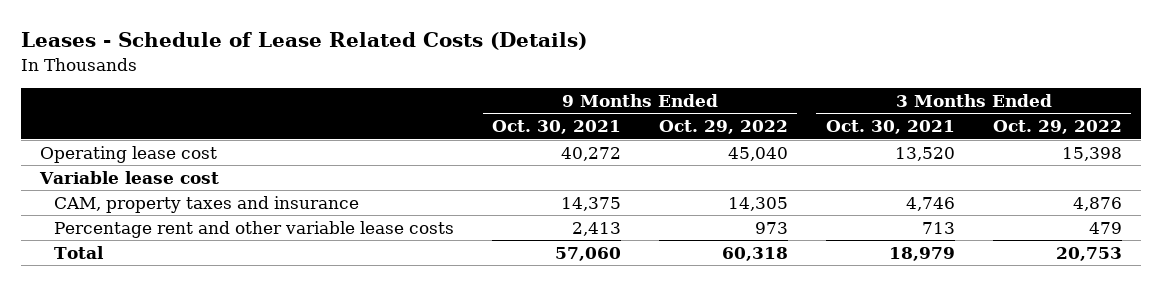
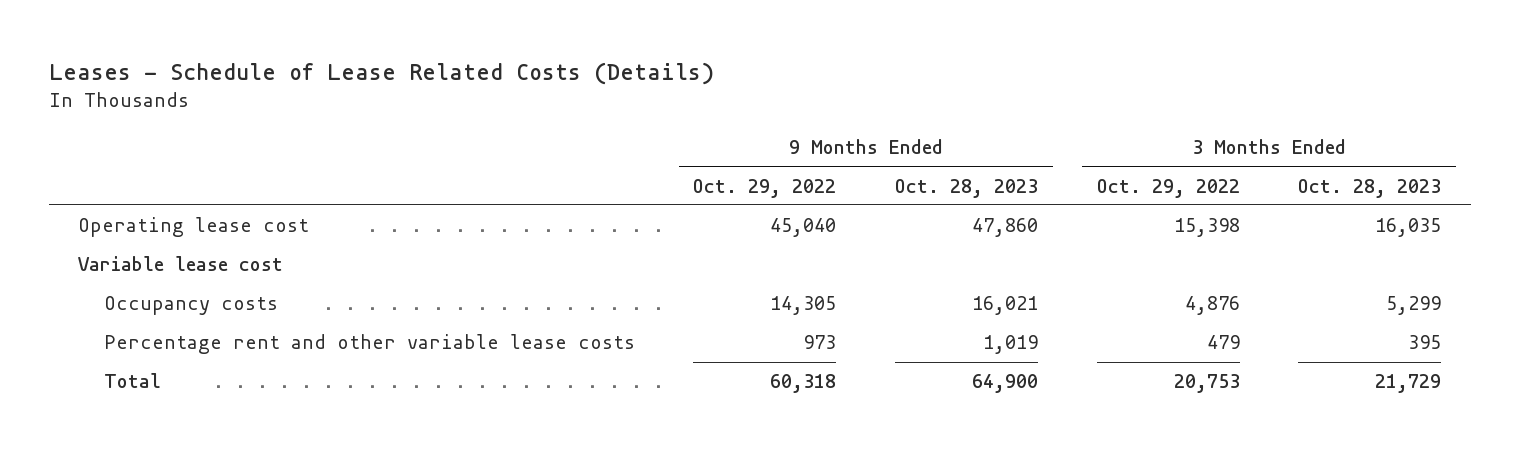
[492,120,622,135] Oct. 30, 2021 -> none
[825,120,955,135] Oct. 30, 2021 -> none
none -> [895,178,1039,198] Oct. 28, 2023
none -> [1298,178,1442,198] Oct. 28, 2023
[54,196,360,214] CAM, property taxes and insurance -> [103,296,278,316] Occupancy costs

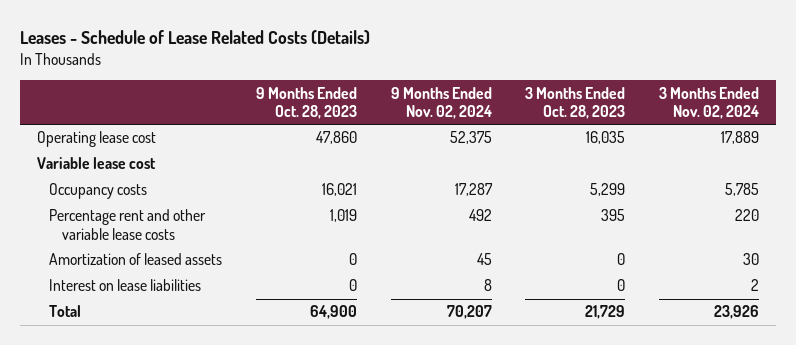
[693,178,837,198] Oct. 29, 2022 -> none
[1096,178,1240,198] Oct. 29, 2022 -> none
none -> [390,86,492,120] 9 Months Ended Nov. 02, 2024
none -> [658,86,759,120] 3 Months Ended Nov. 02, 2024
none -> [49,253,223,266] Amortization of leased assets
none -> [49,279,202,292] Interest on lease liabilities

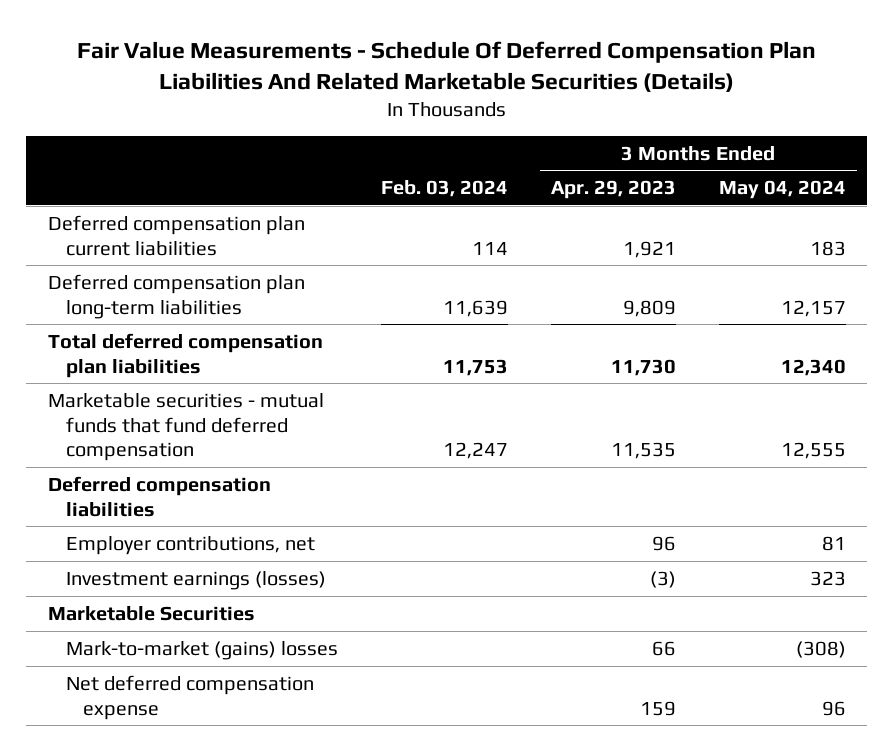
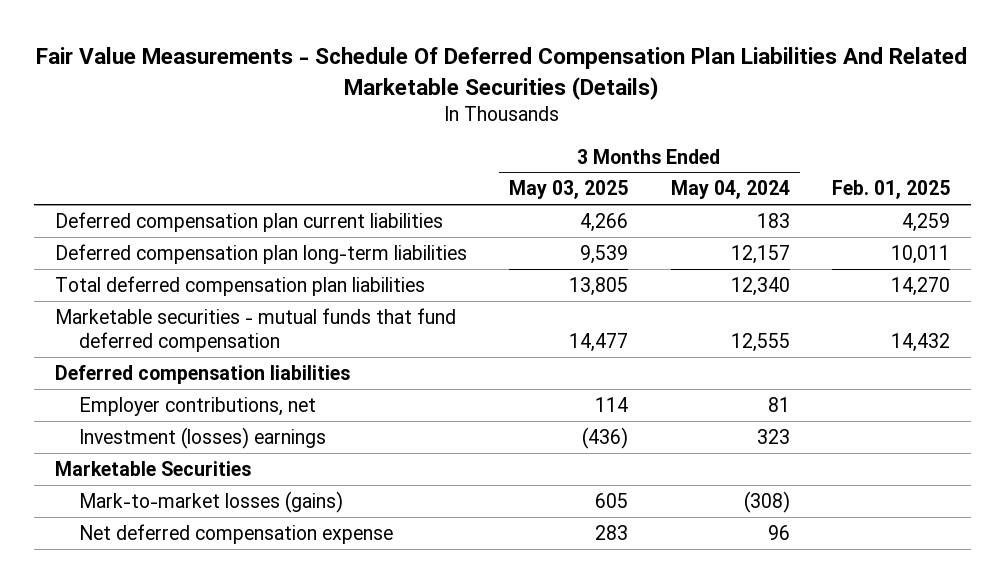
[380,180,508,198] Feb. 03, 2024 -> none
[550,180,676,200] Apr. 29, 2023 -> none
none -> [509,180,629,200] May 03, 2025
none -> [831,180,950,200] Feb. 01, 2025
[65,570,326,590] Investment earnings (losses) -> [79,426,327,449] Investment (losses) earnings
[65,640,338,660] Mark-to-market (gains) losses -> [79,490,344,513] Mark-to-market losses (gains)

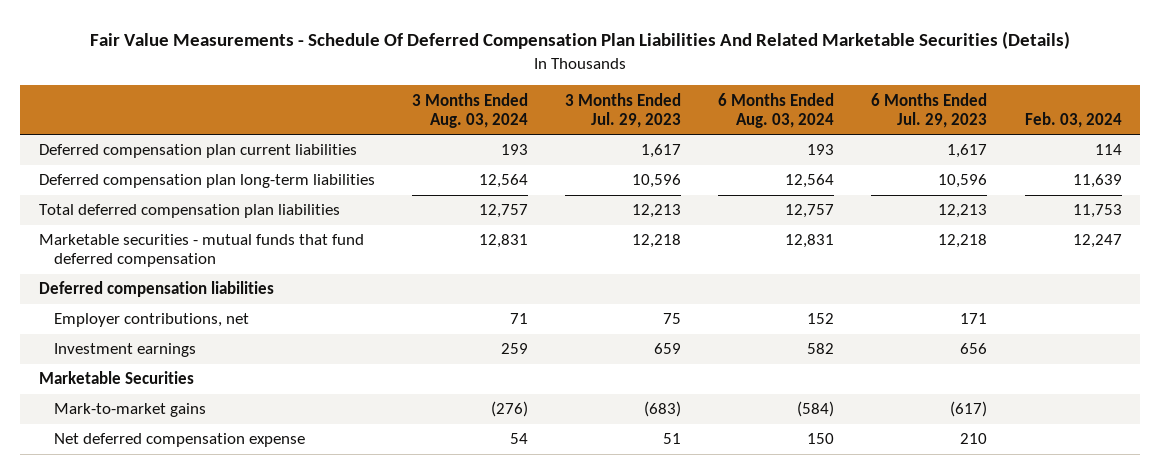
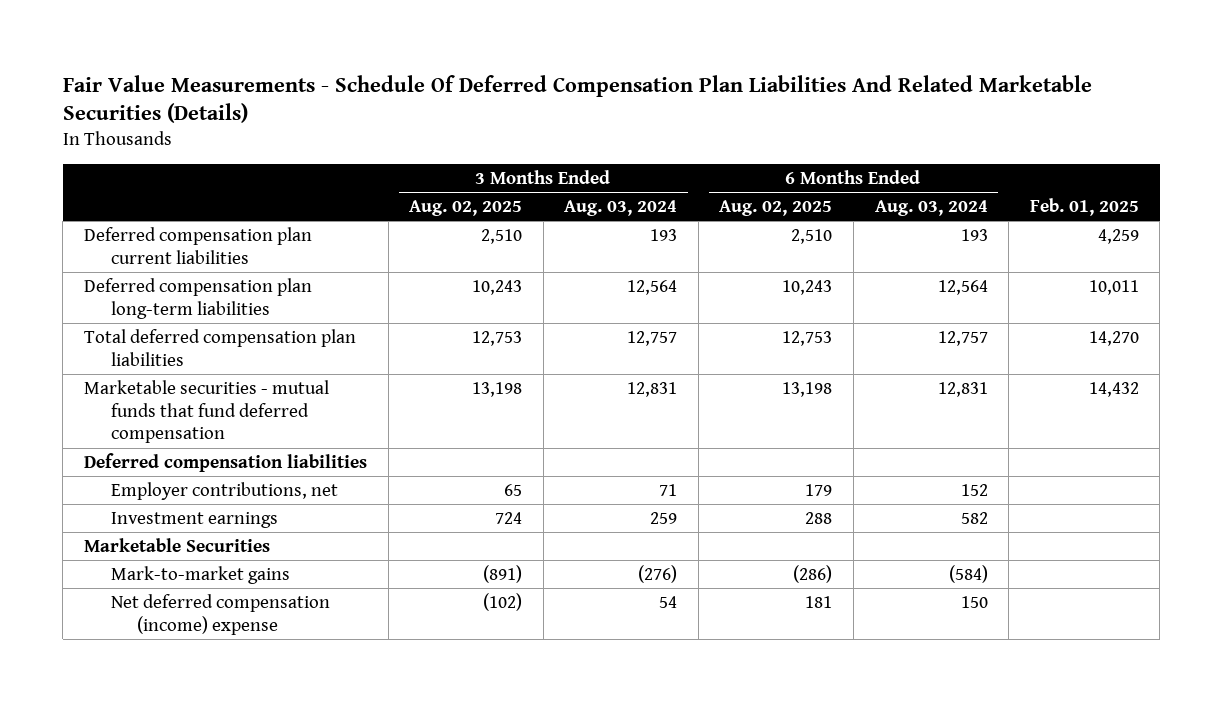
[565,92,682,128] 3 Months Ended Jul. 29, 2023 -> none
[871,92,988,128] 6 Months Ended Jul. 29, 2023 -> none
[1024,111,1122,128] Feb. 03, 2024 -> none
none -> [409,199,523,216] Aug. 02, 2025
none -> [719,199,833,216] Aug. 02, 2025
none -> [1029,197,1139,216] Feb. 01, 2025
[53,433,305,448] Net deferred compensation expense -> [110,593,330,635] Net deferred compensation (income) expense

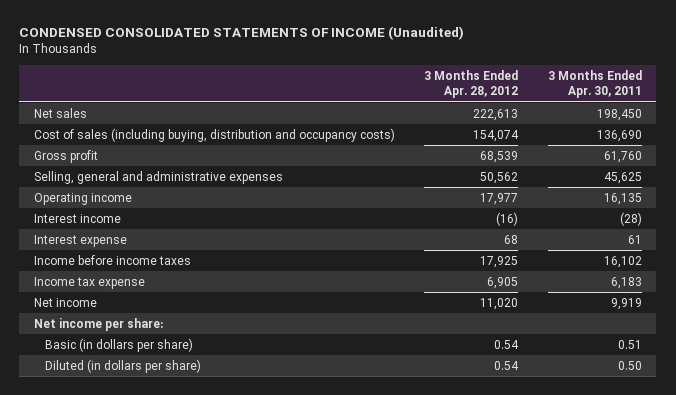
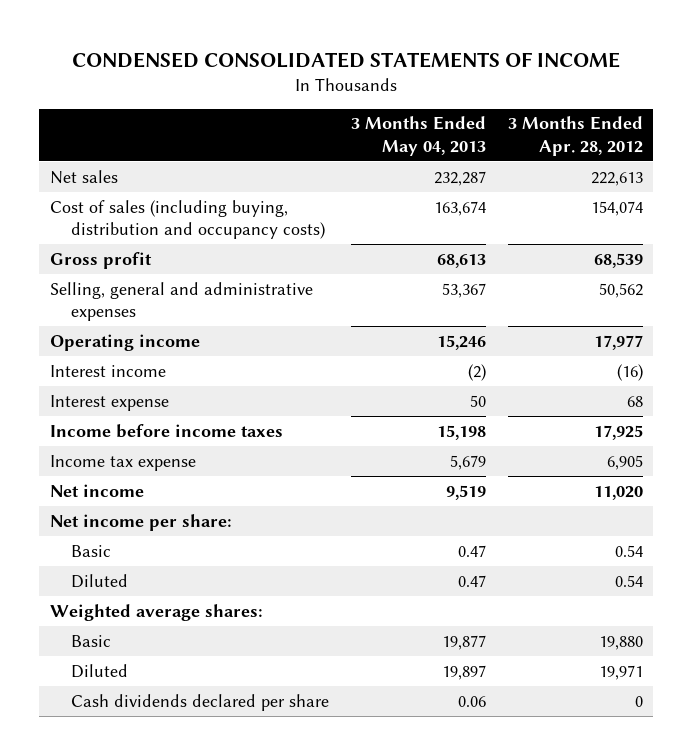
[19,26,465,41] CONDENSED CONSOLIDATED STATEMENTS OF INCOME (Unaudited) -> [72,51,621,68] CONDENSED CONSOLIDATED STATEMENTS OF INCOME
[547,69,642,99] 3 Months Ended Apr. 30, 2011 -> none
none -> [351,116,487,156] 3 Months Ended May 04, 2013
[45,337,194,352] Basic (in dollars per share) -> [71,544,112,557] Basic
[45,358,202,373] Diluted (in dollars per share) -> [71,573,129,588] Diluted
none -> [49,603,263,621] Weighted average shares:
none -> [71,634,112,647] Basic
none -> [71,663,129,678] Diluted
none -> [71,693,330,711] Cash dividends declared per share

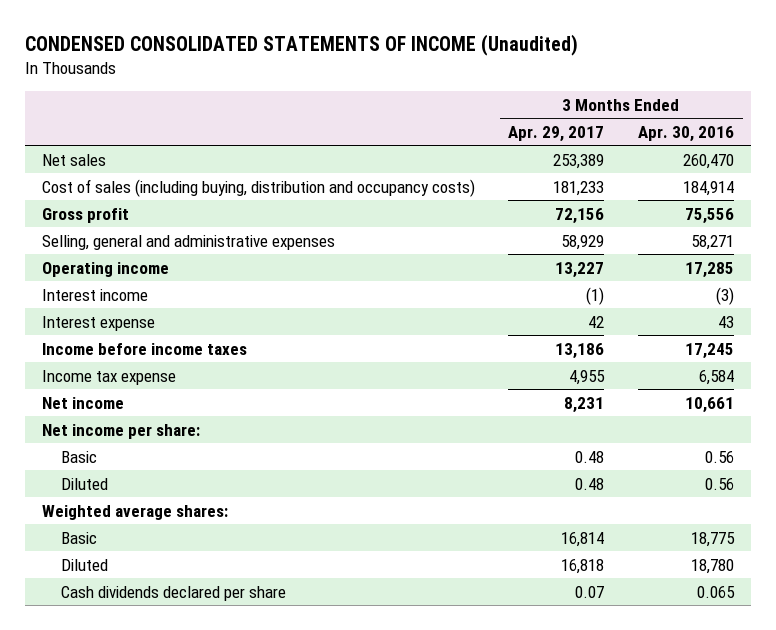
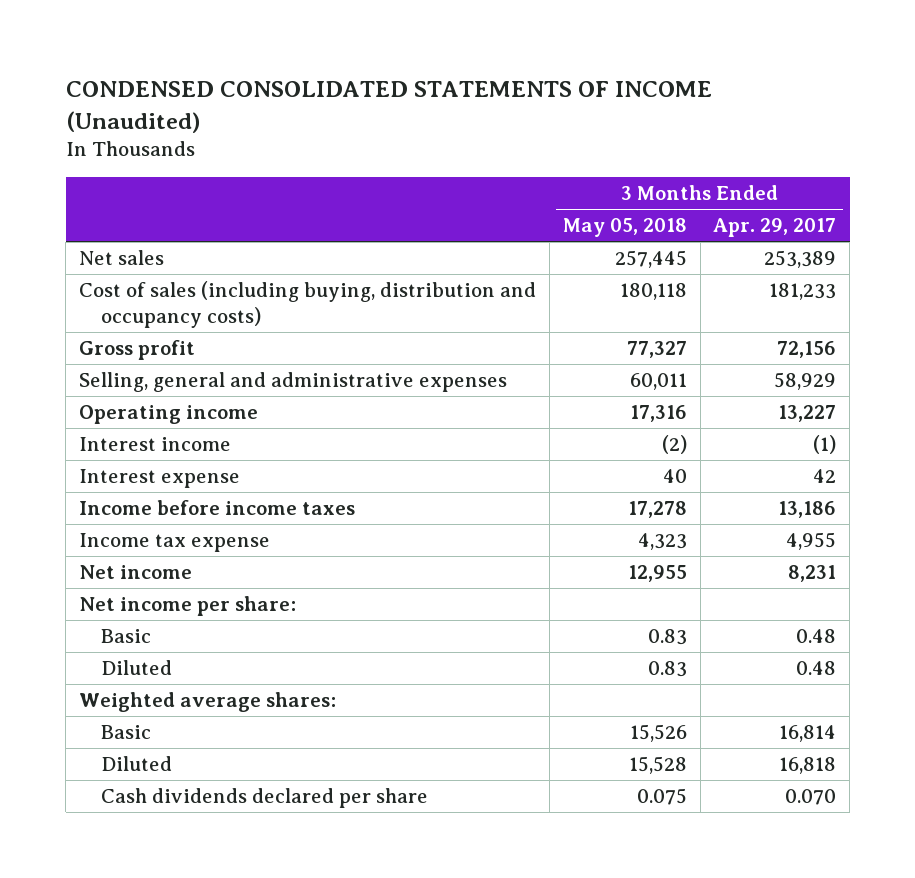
[638,125,735,142] Apr. 30, 2016 -> none
none -> [562,218,687,238] May 05, 2018
[575,585,605,598] 0.07 -> [785,789,837,806] 0.070

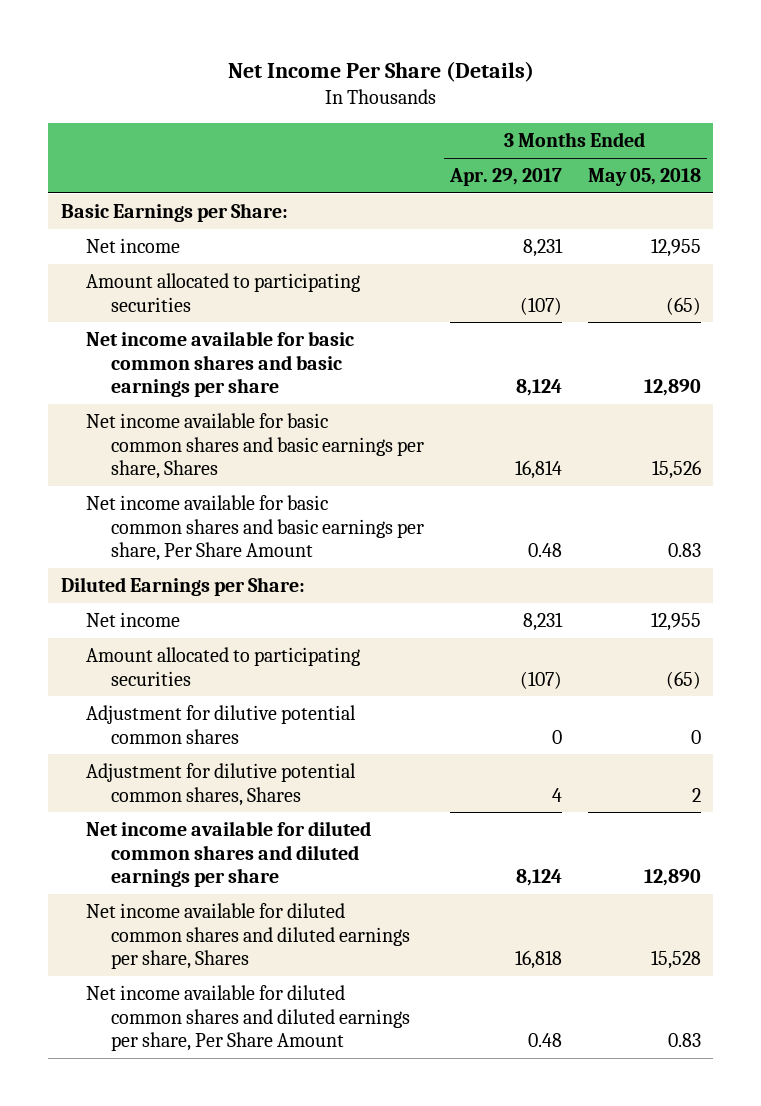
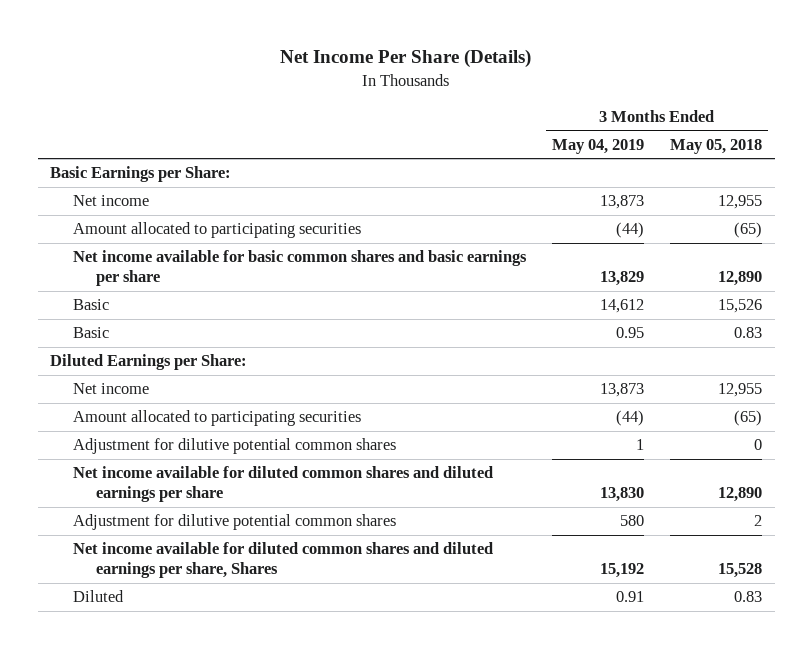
[448,168,562,187] Apr. 29, 2017 -> none
none -> [552,138,645,154] May 04, 2019
[86,412,425,480] Net income available for basic common shares and basic earnings per share, Shares -> [73,299,110,311] Basic
[86,494,425,562] Net income available for basic common shares and basic earnings per share, Per Share Amount -> [73,327,110,339] Basic
[86,762,357,806] Adjustment for dilutive potential common shares, Shares -> none
none -> [73,514,397,531] Adjustment for dilutive potential common shares
[86,984,411,1052] Net income available for diluted common shares and diluted earnings per share, Per Share Amount -> [73,590,125,603] Diluted

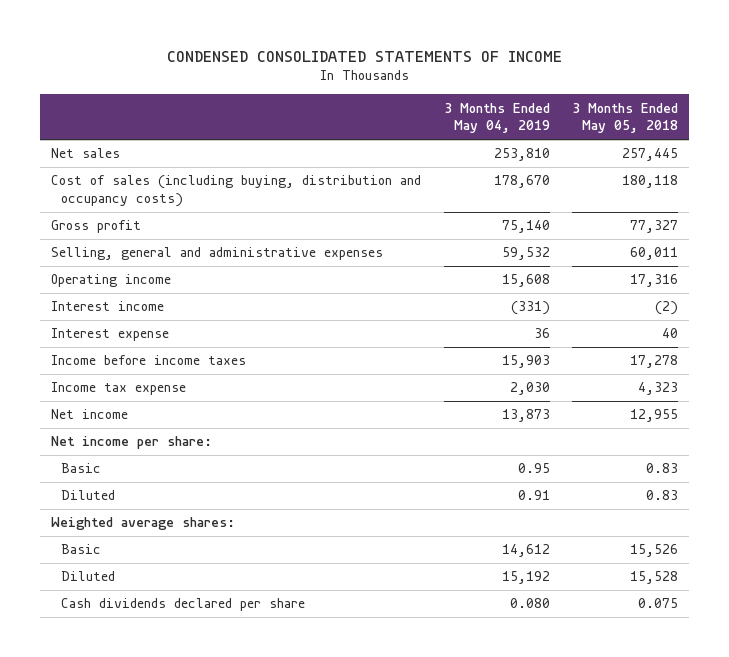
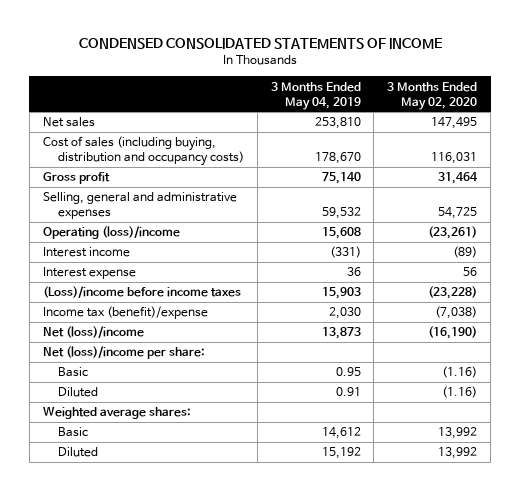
[572,102,679,134] 3 Months Ended May 05, 2018 -> none
none -> [387,81,478,110] 3 Months Ended May 02, 2020
[51,274,172,288] Operating income -> [42,226,180,240] Operating (loss)/income
[51,355,247,366] Income before income taxes -> [42,286,241,299] (Loss)/income before income taxes
[51,382,187,396] Income tax expense -> [42,306,208,320] Income tax (benefit)/expense
[51,409,129,420] Net income -> [42,326,144,339] Net (loss)/income
[51,436,213,450] Net income per share: -> [42,346,205,360] Net (loss)/income per share:
[60,598,305,612] Cash dividends declared per share -> none

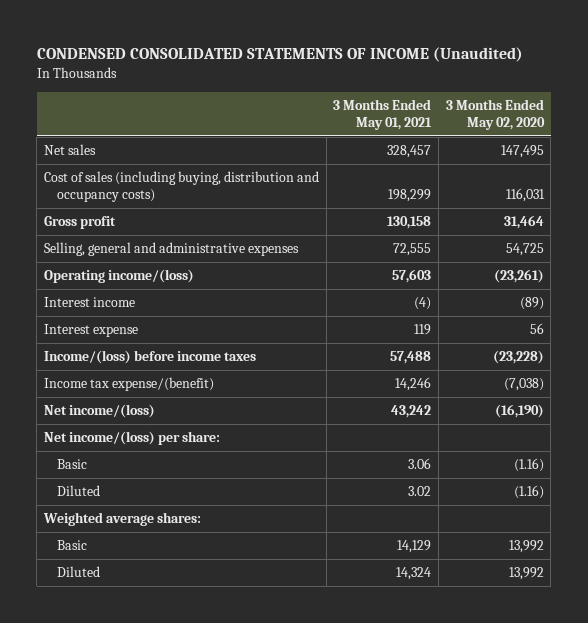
[78,37,442,49] CONDENSED CONSOLIDATED STATEMENTS OF INCOME -> [36,46,523,62] CONDENSED CONSOLIDATED STATEMENTS OF INCOME (Unaudited)
[270,81,361,110] 3 Months Ended May 04, 2019 -> none
none -> [333,98,433,131] 3 Months Ended May 01, 2021
[42,226,180,240] Operating (loss)/income -> [43,269,194,284] Operating income/(loss)
[42,286,241,299] (Loss)/income before income taxes -> [43,350,256,365] Income/(loss) before income taxes
[42,306,208,320] Income tax (benefit)/expense -> [43,377,214,392] Income tax expense/(benefit)
[42,326,144,339] Net (loss)/income -> [43,404,155,419] Net income/(loss)
[42,346,205,360] Net (loss)/income per share: -> [43,431,220,446] Net income/(loss) per share:

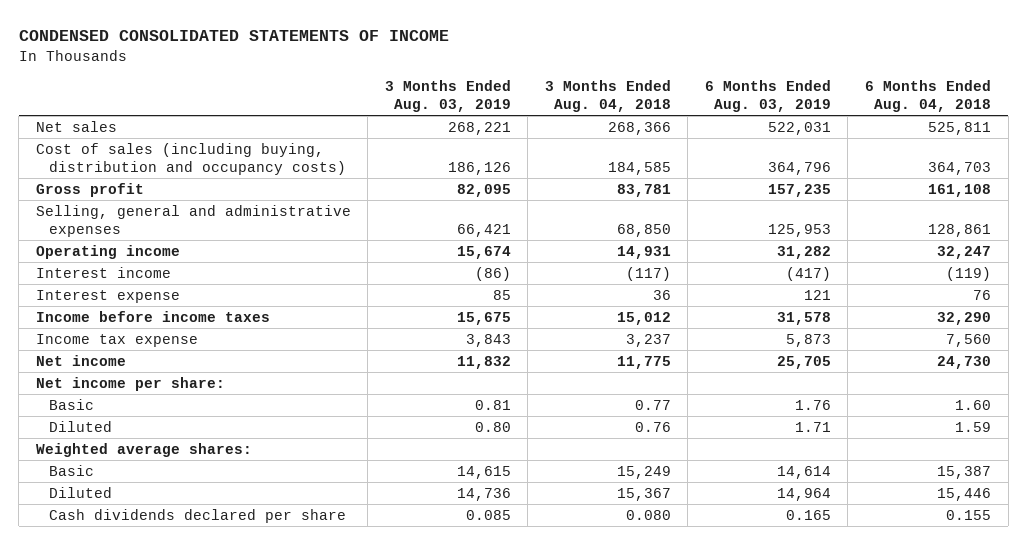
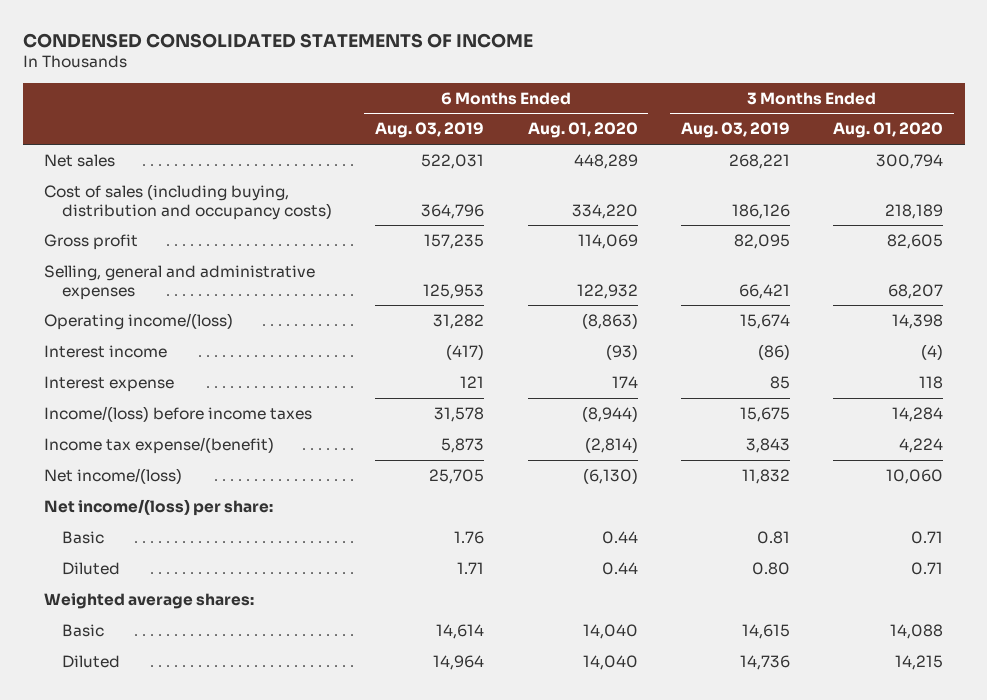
[544,79,671,113] 3 Months Ended Aug. 04, 2018 -> none
[865,79,992,113] 6 Months Ended Aug. 04, 2018 -> none
none -> [527,122,638,139] Aug. 01, 2020
none -> [833,122,944,139] Aug. 01, 2020
[35,244,180,259] Operating income -> [44,312,234,330] Operating income/(loss)
[35,310,270,322] Income before income taxes -> [44,405,313,422] Income/(loss) before income taxes
[35,333,198,347] Income tax expense -> [44,436,275,454] Income tax expense/(benefit)
[35,354,126,366] Net income -> [44,467,183,484] Net income/(loss)
[35,376,225,391] Net income per share: -> [44,498,274,516] Net income/(loss) per share:
[49,508,347,523] Cash dividends declared per share -> none

